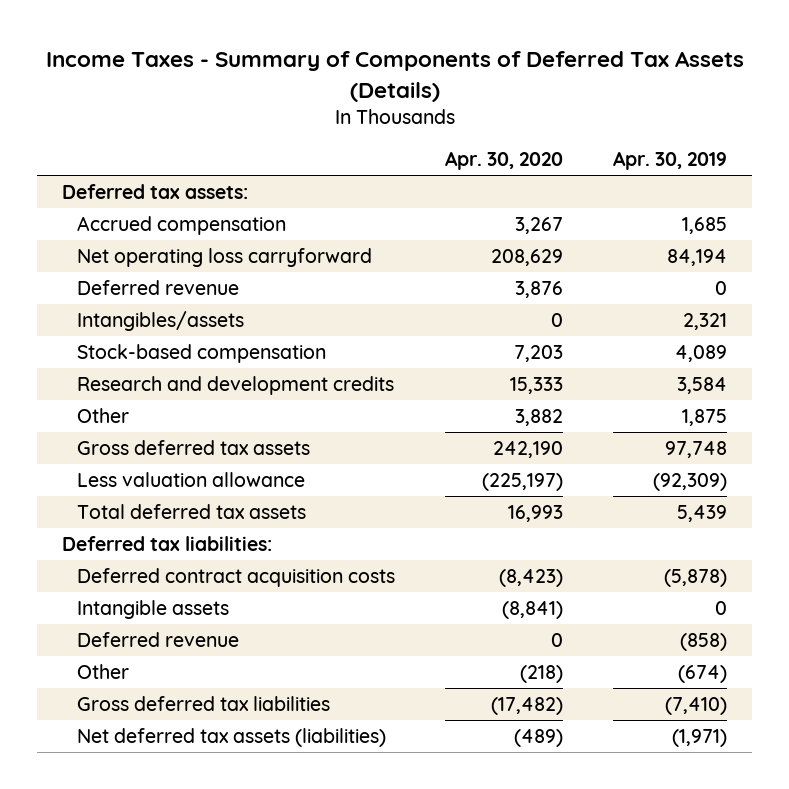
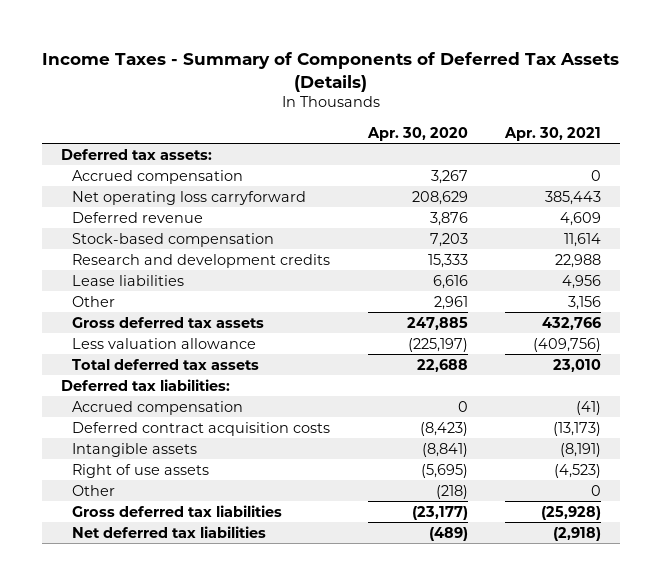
[613,150,728,170] Apr. 30, 2019 -> none
none -> [503,126,601,141] Apr. 30, 2021
[77,310,245,331] Intangibles/assets -> none
none -> [72,274,185,286] Lease liabilities
[515,408,564,426] 3,882 -> [433,295,468,310] 2,961
[493,440,564,458] 242,190 -> [406,316,468,330] 247,885
[508,504,564,522] 16,993 -> [416,358,468,372] 22,688
none -> [72,400,244,415] Accrued compensation
[77,631,240,647] Deferred revenue -> none
none -> [72,463,210,478] Right of use assets
[491,696,564,715] (17,482) -> [411,505,468,520] (23,177)
[77,727,387,747] Net deferred tax assets (liabilities) -> [72,525,267,538] Net deferred tax liabilities

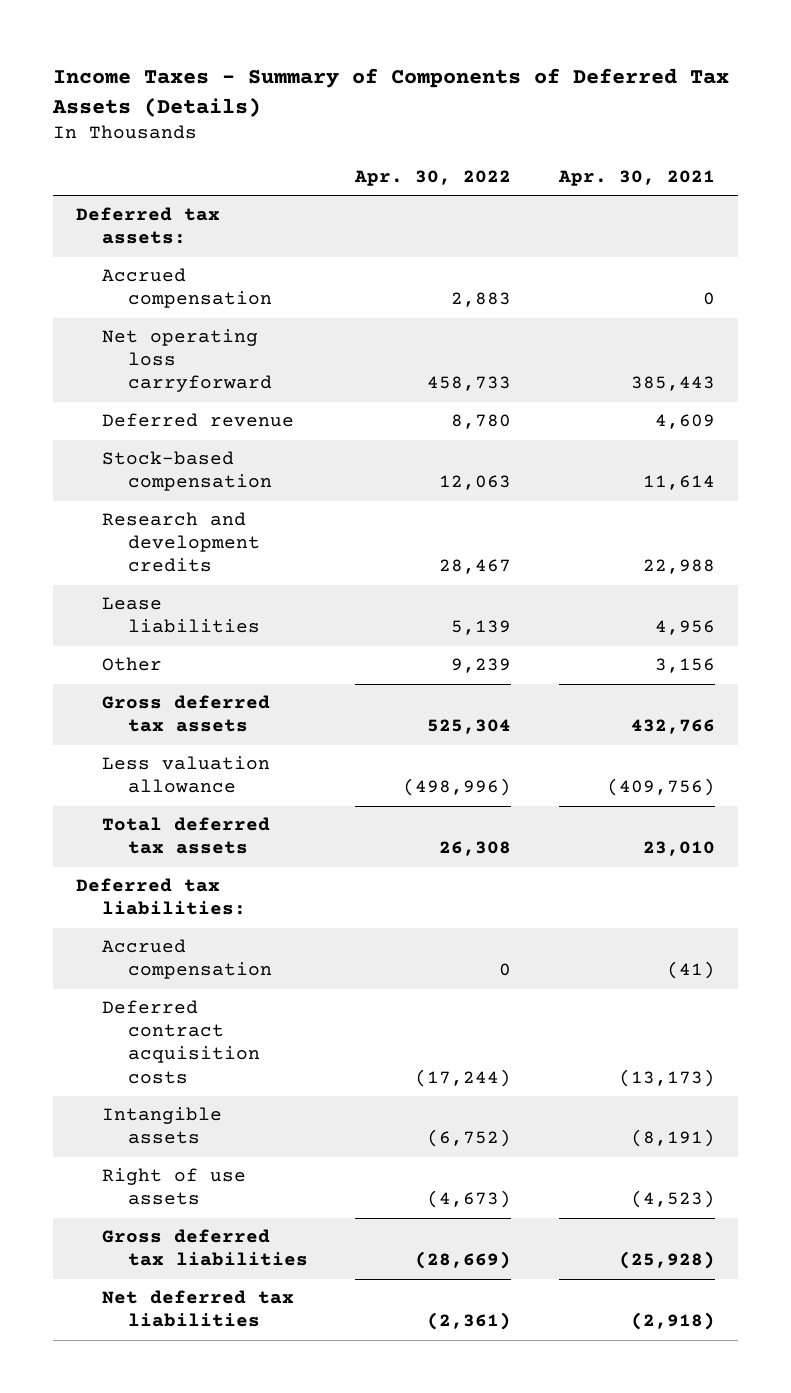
[366,126,468,141] Apr. 30, 2020 -> none
none -> [354,170,512,187] Apr. 30, 2022
[72,484,116,496] Other -> none

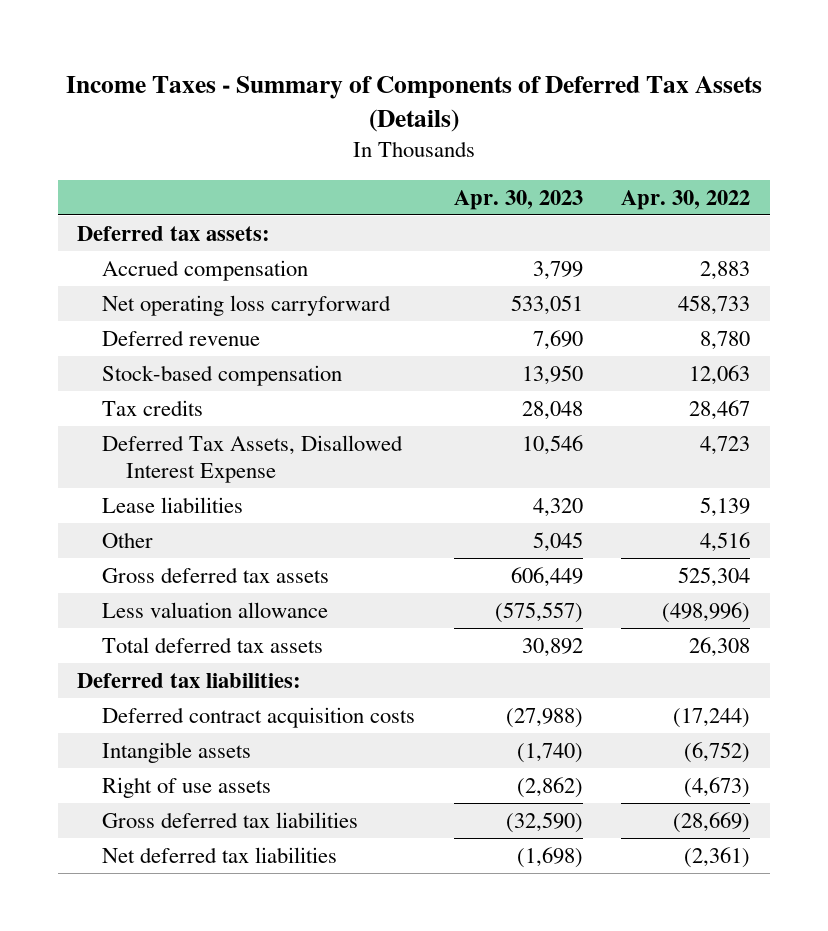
[557,170,715,187] Apr. 30, 2021 -> none
none -> [453,189,583,210] Apr. 30, 2023
[102,512,261,573] Research and development credits -> [101,400,203,417] Tax credits
none -> [101,435,403,483] Deferred Tax Assets, Disallowed Interest Expense
[451,658,512,674] 9,239 -> [700,532,751,553] 4,516
[102,939,273,980] Accrued compensation -> none

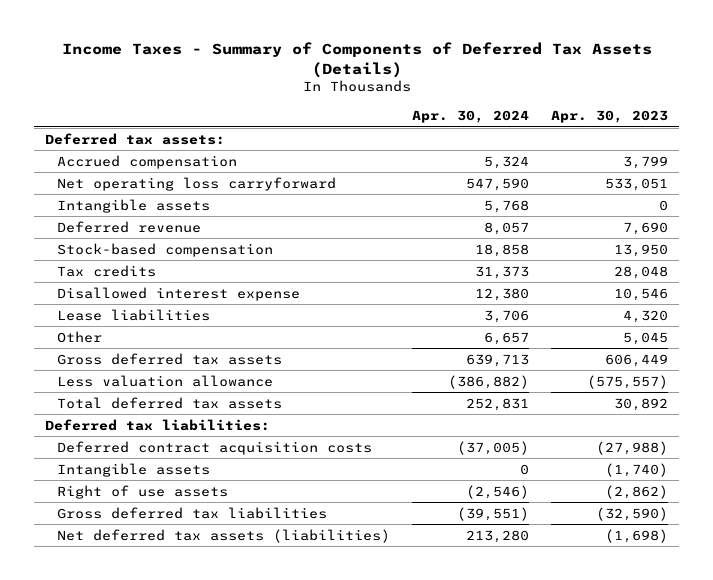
[621,189,751,210] Apr. 30, 2022 -> none
none -> [412,109,530,123] Apr. 30, 2024
none -> [57,198,211,213] Intangible assets
[101,435,403,483] Deferred Tax Assets, Disallowed Interest Expense -> [57,286,301,301] Disallowed interest expense
[101,847,337,864] Net deferred tax liabilities -> [57,528,391,543] Net deferred tax assets (liabilities)

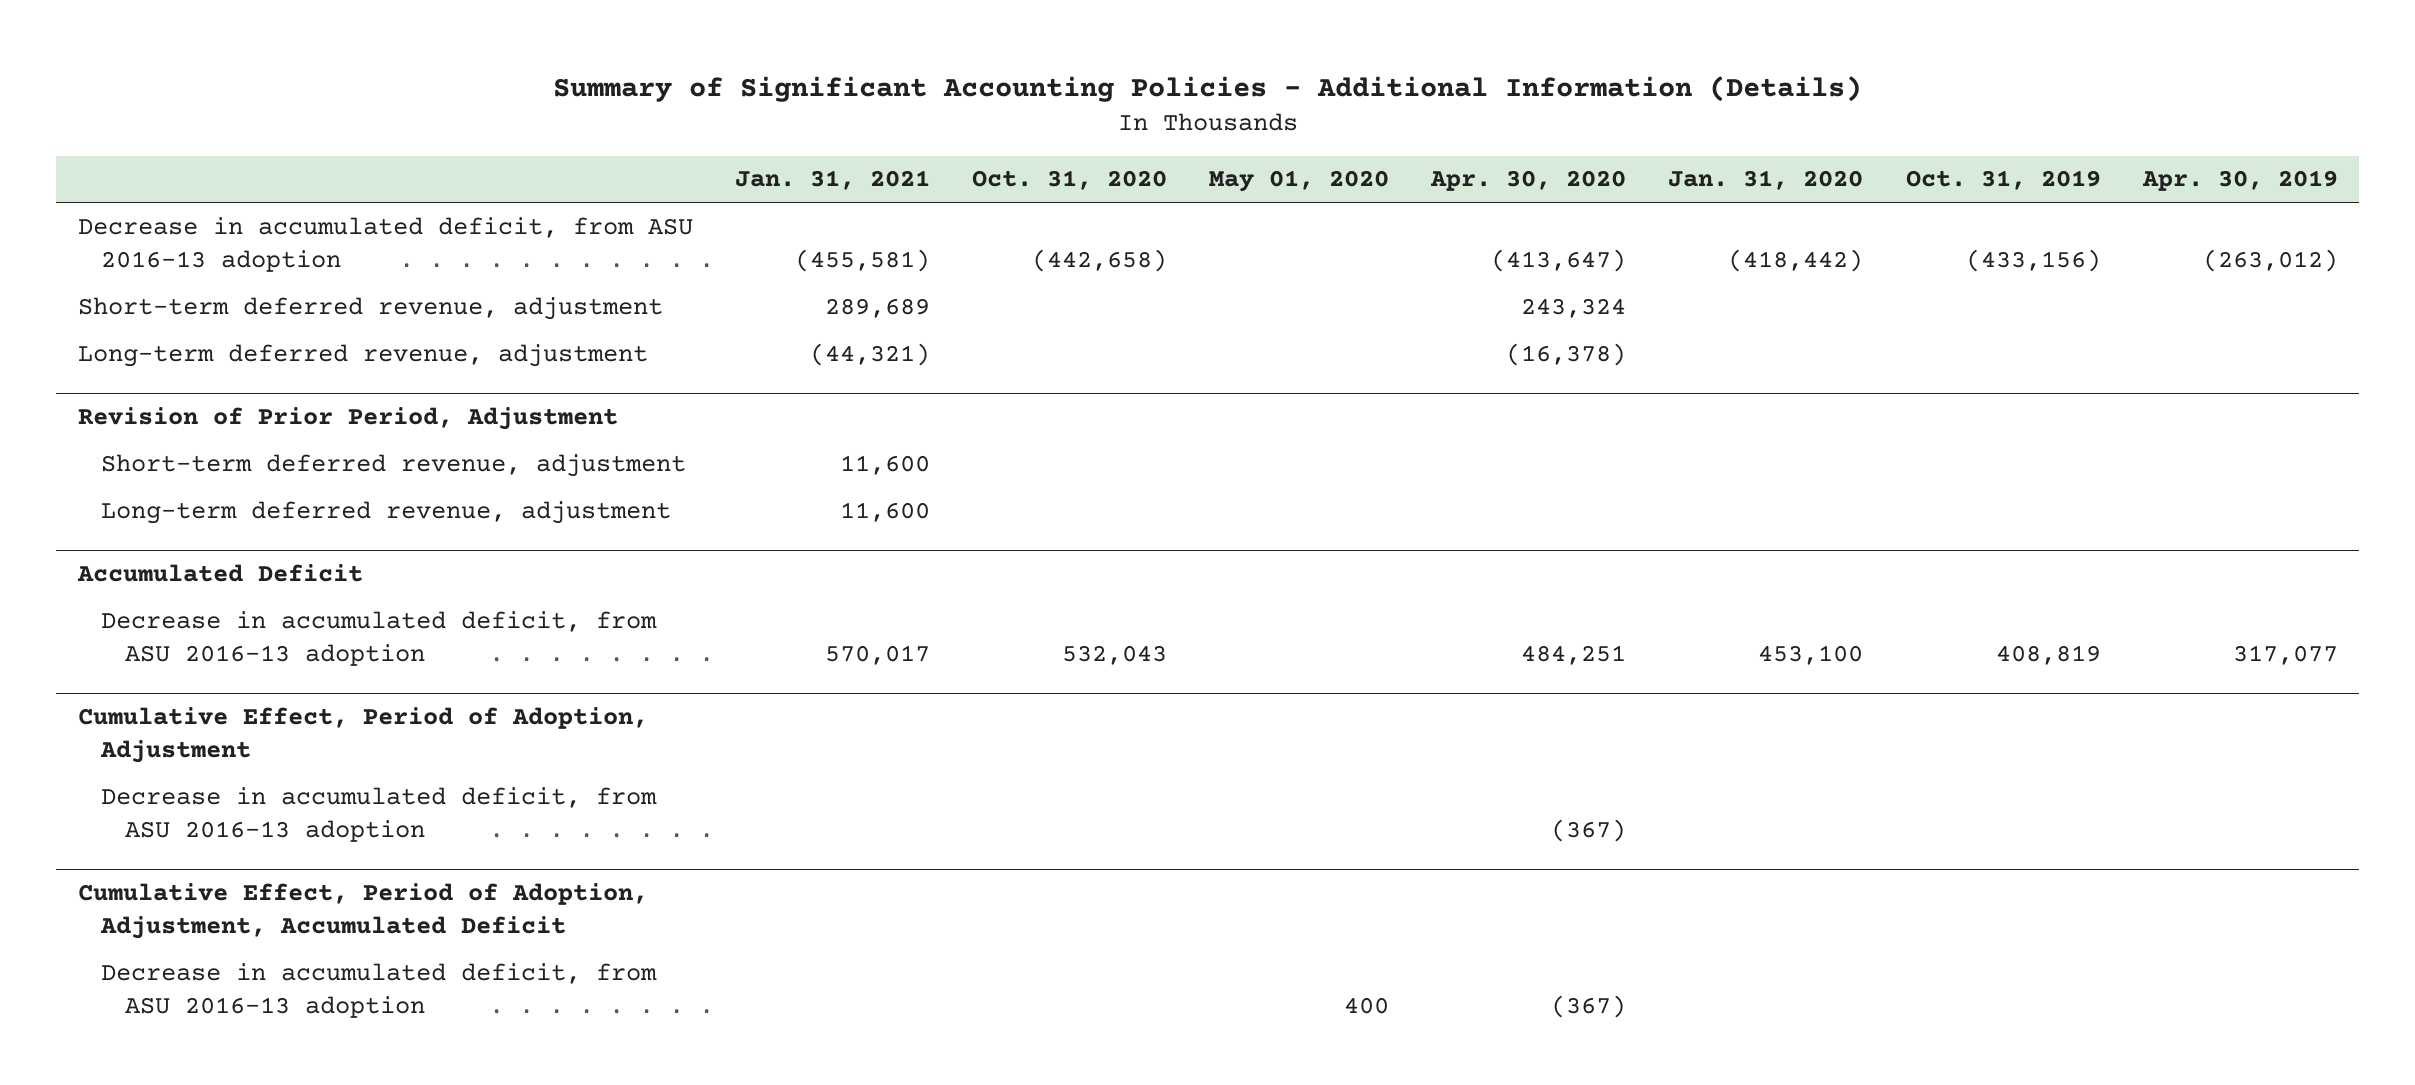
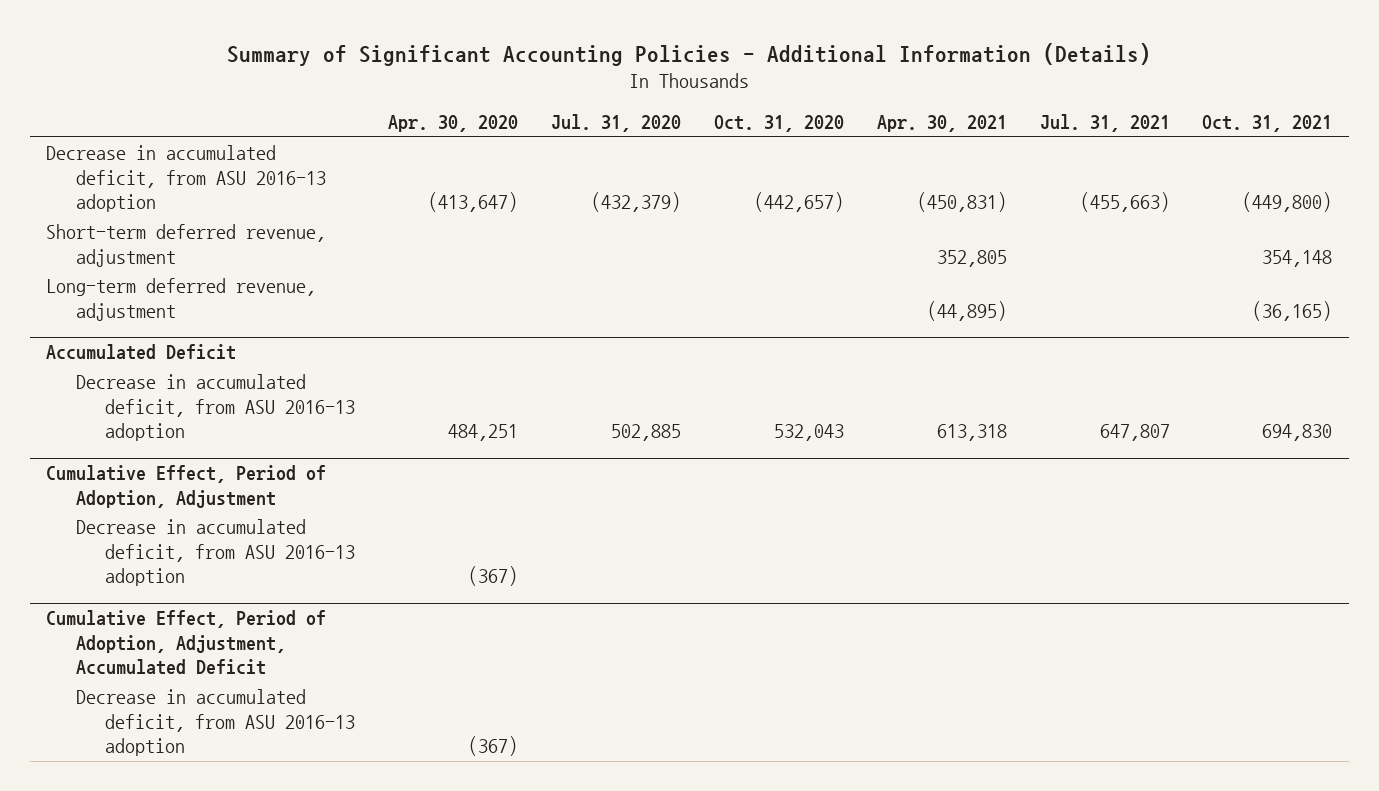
[734,170,930,191] Jan. 31, 2021 -> none
[1209,170,1390,193] May 01, 2020 -> none
[1668,170,1864,191] Jan. 31, 2020 -> none
[1905,170,2101,191] Oct. 31, 2019 -> none
[2141,170,2338,192] Apr. 30, 2019 -> none
none -> [551,114,682,133] Jul. 31, 2020
none -> [876,115,1007,133] Apr. 30, 2021
none -> [1039,114,1170,133] Jul. 31, 2021
none -> [1202,115,1333,133] Oct. 31, 2021
[77,296,663,320] Short-term deferred revenue, adjustment -> none
[77,343,648,367] Long-term deferred revenue, adjustment -> none
[77,407,618,431] Revision of Prior Period, Adjustment -> none
[1031,248,1167,272] (442,658) -> [753,192,844,213] (442,657)

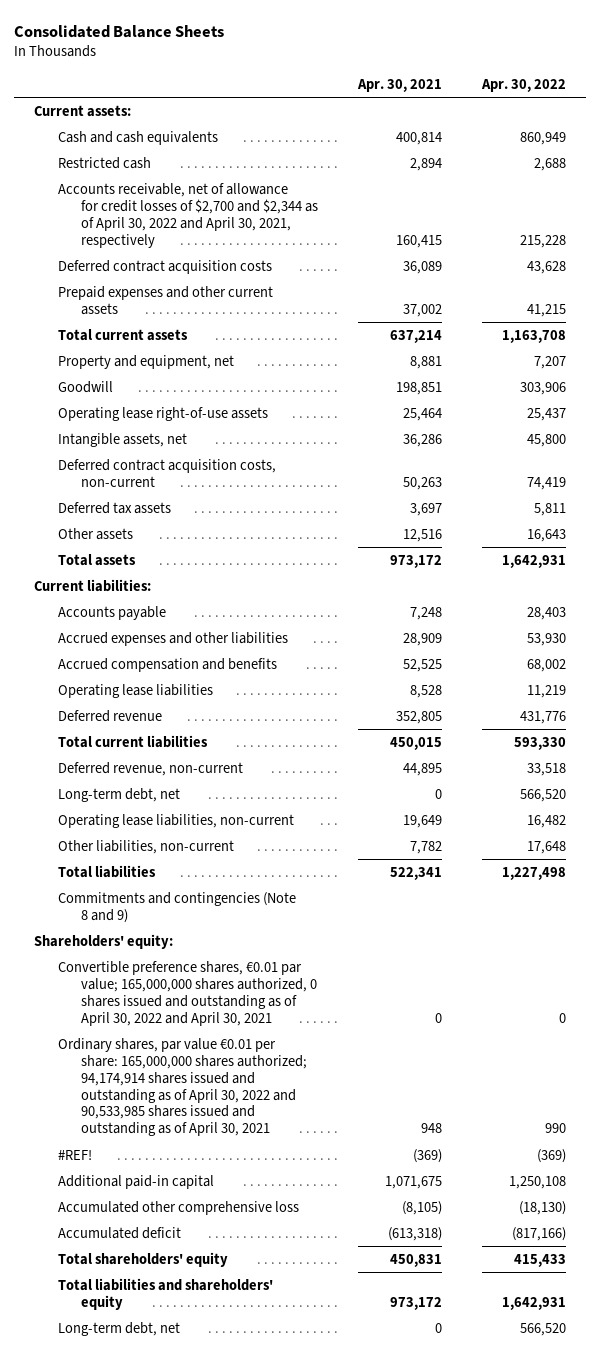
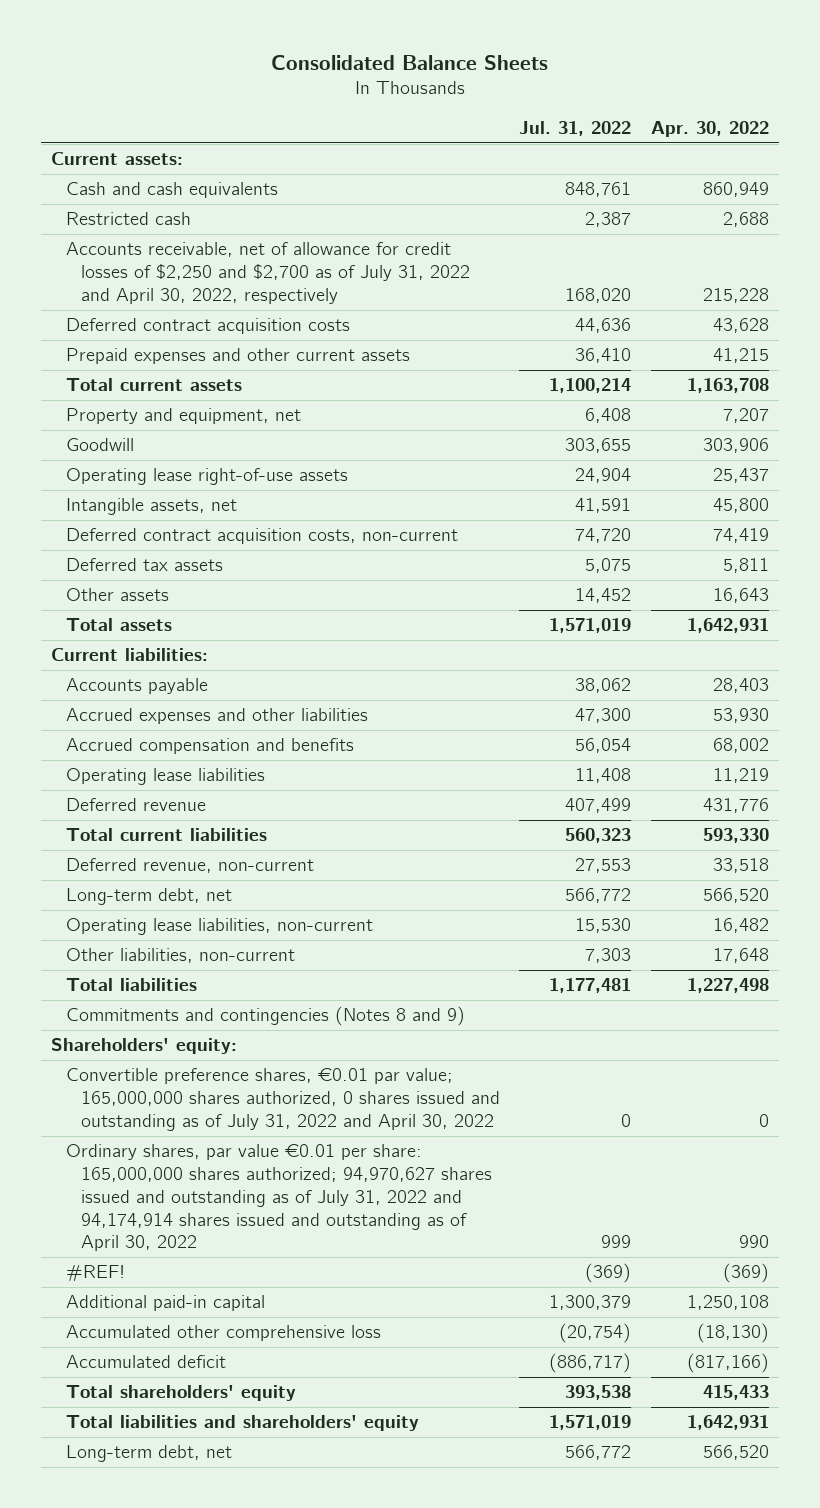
[356,78,442,92] Apr. 30, 2021 -> none
none -> [519,121,632,137] Jul. 31, 2022
[57,182,318,248] Accounts receivable, net of allowance for credit losses of $2,700 and $2,344 as of April 30, 2022 and April 30, 2021, respectively -> [65,242,470,304] Accounts receivable, net of allowance for credit losses of $2,250 and $2,700 as of July 31, 2022 and April 30, 2022, respectively
[57,891,296,923] Commitments and contingencies (Note 8 and 9) -> [65,1006,465,1027] Commitments and contingencies (Notes 8 and 9)
[57,960,317,1026] Convertible preference shares, €0.01 par value; 165,000,000 shares authorized, 0 shares issued and outstanding as of April 30, 2022 and April 30, 2021 -> [65,1068,500,1131] Convertible preference shares, €0.01 par value; 165,000,000 shares authorized, 0 shares issued and outstanding as of July 31, 2022 and April 30, 2022
[57,1037,307,1137] Ordinary shares, par value €0.01 per share: 165,000,000 shares authorized; 94,174,914 shares issued and outstanding as of April 30, 2022 and 90,533,985 shares issued and outstanding as of April 30, 2021 -> [65,1144,492,1252] Ordinary shares, par value €0.01 per share: 165,000,000 shares authorized; 94,970,627 shares issued and outstanding as of July 31, 2022 and 94,174,914 shares issued and outstanding as of April 30, 2022

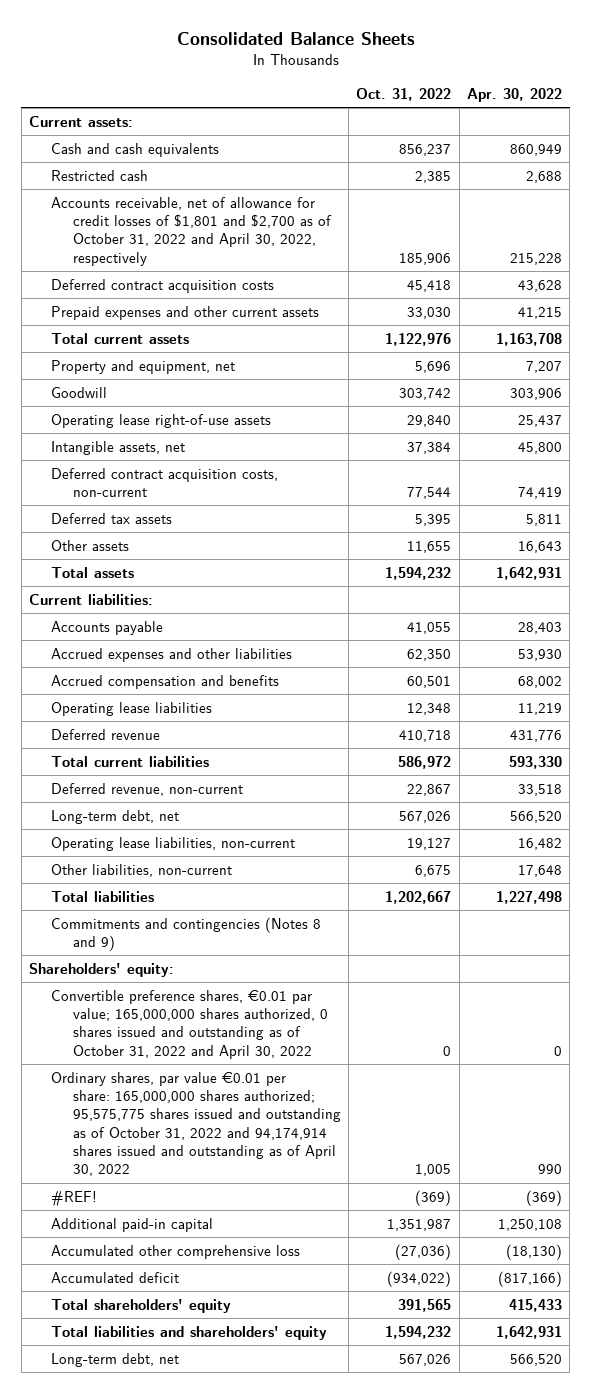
[519,121,632,137] Jul. 31, 2022 -> none
none -> [356,88,452,102] Oct. 31, 2022
[65,242,470,304] Accounts receivable, net of allowance for credit losses of $2,250 and $2,700 as of July 31, 2022 and April 30, 2022, respectively -> [50,196,332,266] Accounts receivable, net of allowance for credit losses of $1,801 and $2,700 as of October 31, 2022 and April 30, 2022, respectively
[65,1068,500,1131] Convertible preference shares, €0.01 par value; 165,000,000 shares authorized, 0 shares issued and outstanding as of July 31, 2022 and April 30, 2022 -> [50,989,328,1059] Convertible preference shares, €0.01 par value; 165,000,000 shares authorized, 0 shares issued and outstanding as of October 31, 2022 and April 30, 2022
[65,1144,492,1252] Ordinary shares, par value €0.01 per share: 165,000,000 shares authorized; 94,970,627 shares issued and outstanding as of July 31, 2022 and 94,174,914 shares issued and outstanding as of April 30, 2022 -> [50,1071,341,1177] Ordinary shares, par value €0.01 per share: 165,000,000 shares authorized; 95,575,775 shares issued and outstanding as of October 31, 2022 and 94,174,914 shares issued and outstanding as of April 30, 2022

